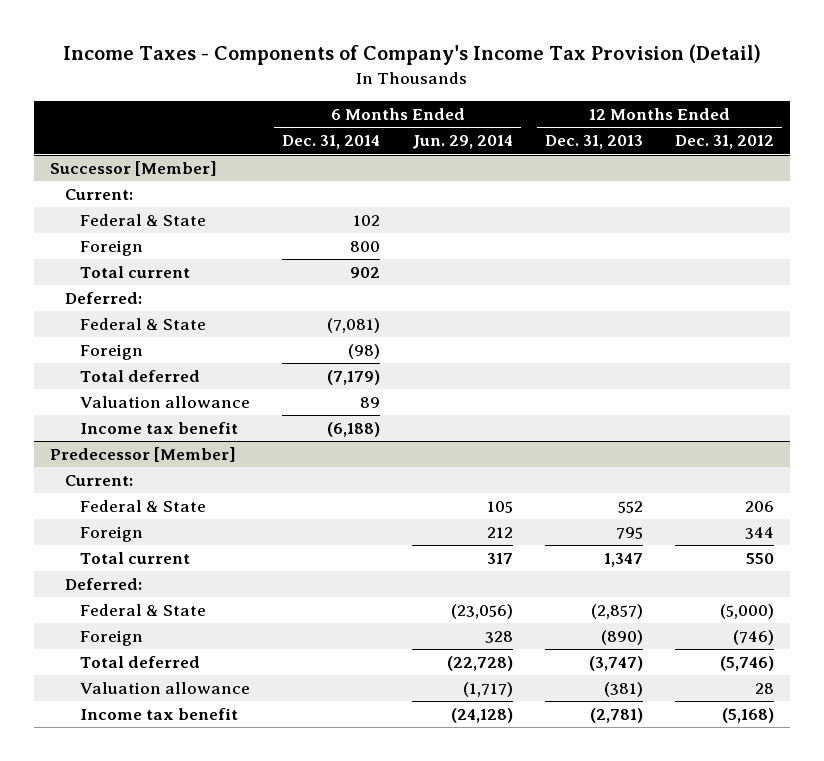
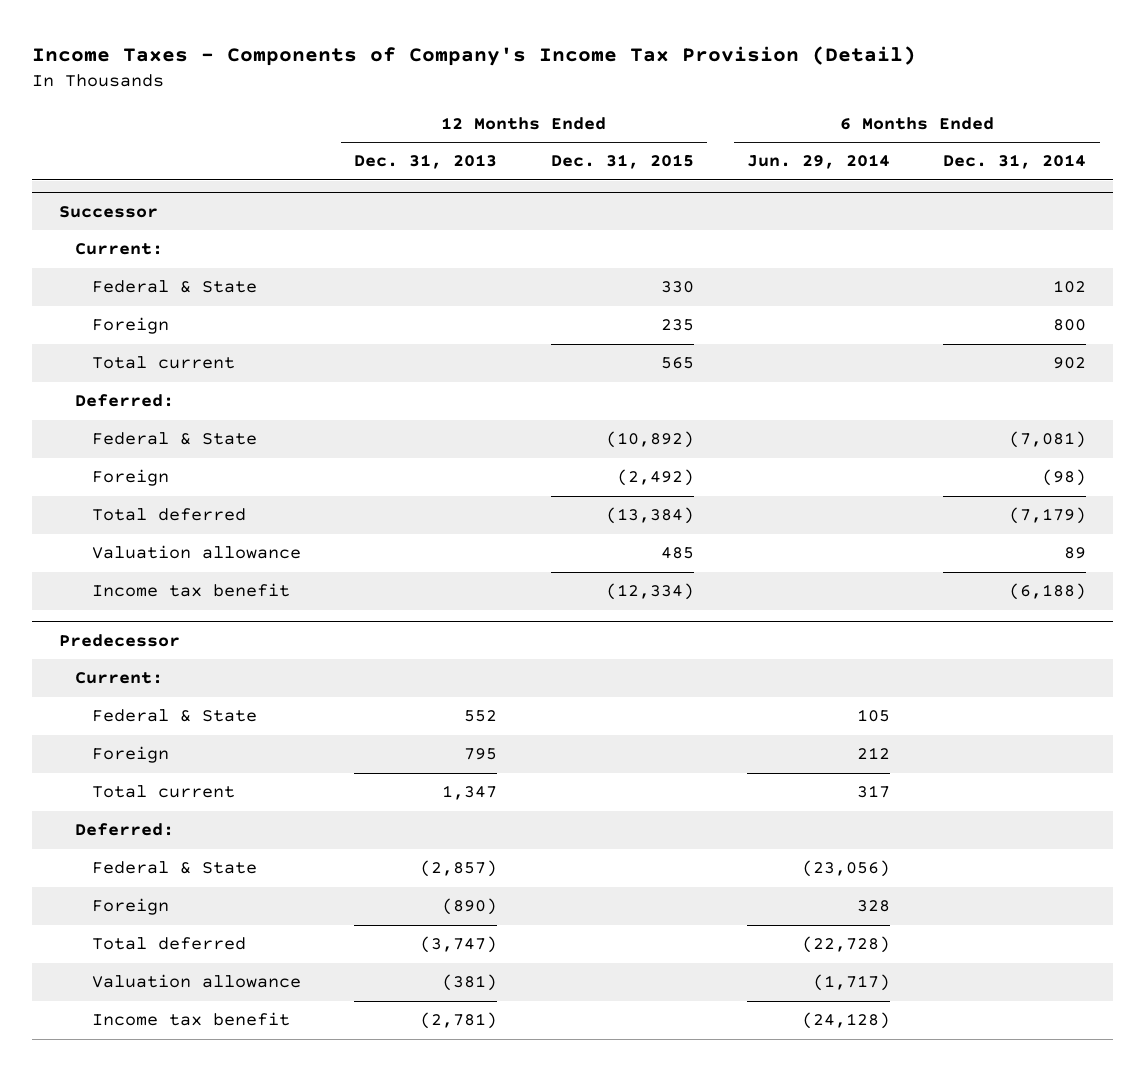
[675,135,775,150] Dec. 31, 2012 -> none
none -> [550,154,694,170] Dec. 31, 2015
[49,161,217,177] Successor [Member] -> [58,205,158,218] Successor
[49,447,236,463] Predecessor [Member] -> [58,633,180,647] Predecessor

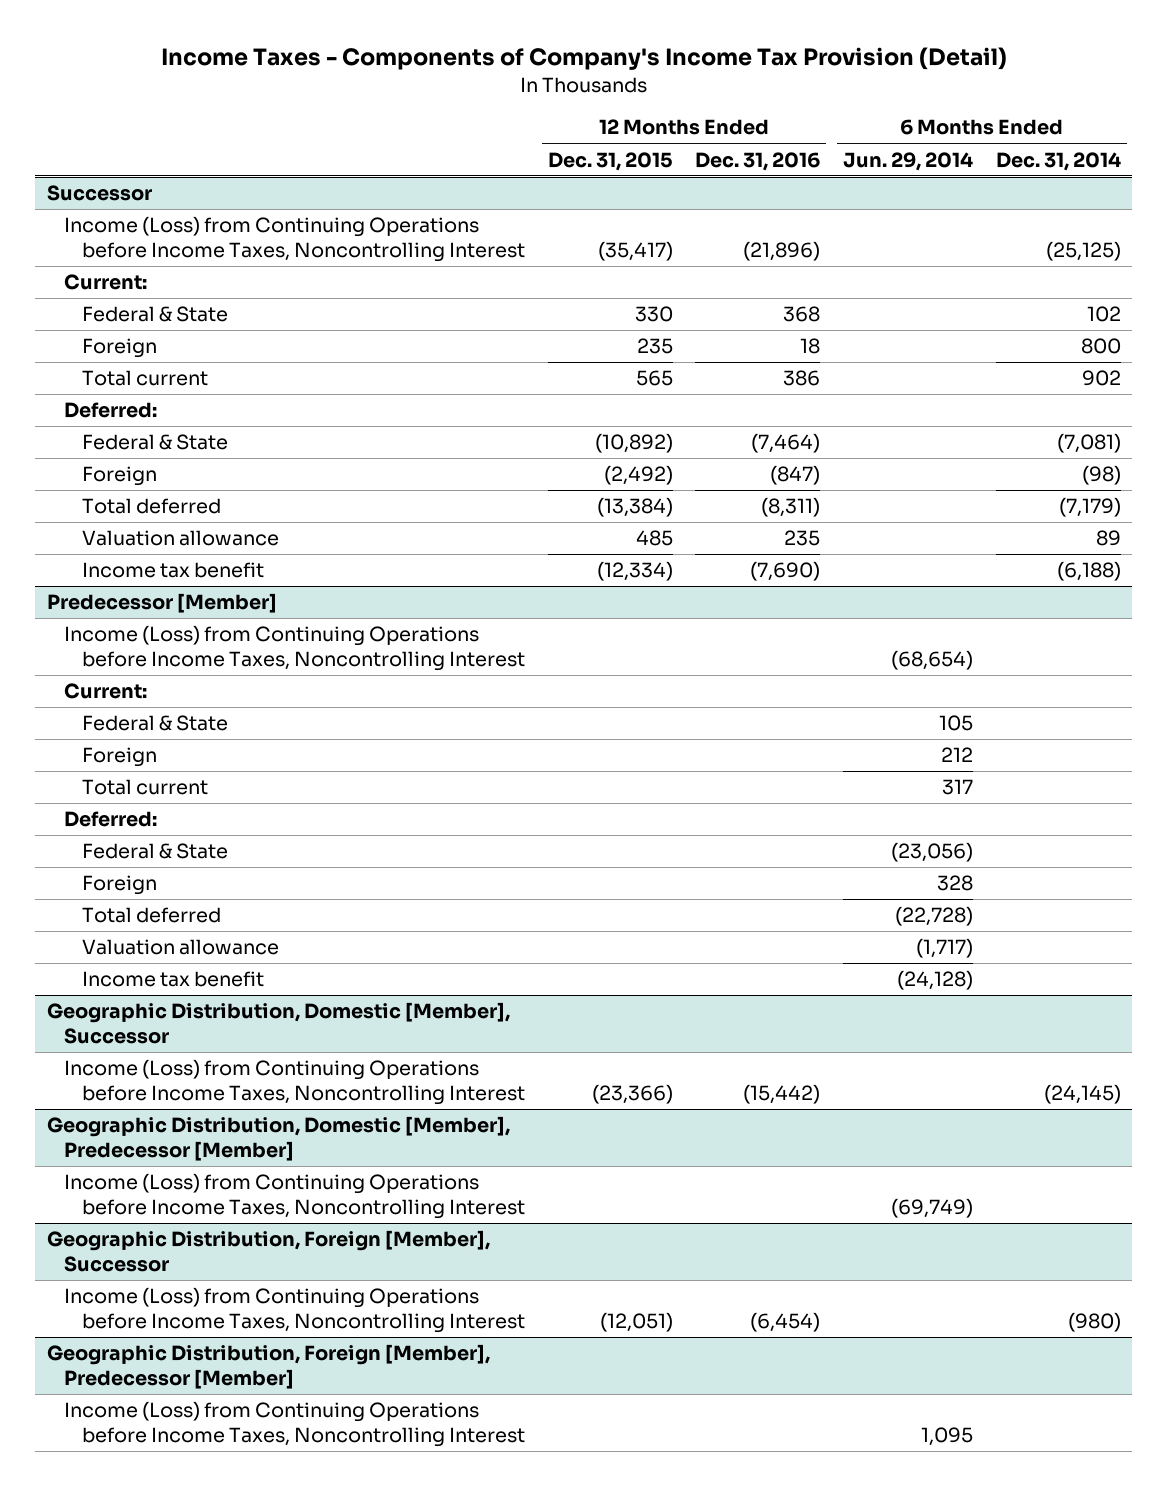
[354,154,498,170] Dec. 31, 2013 -> none
none -> [695,151,821,171] Dec. 31, 2016
none -> [64,216,525,263] Income (Loss) from Continuing Operations before Income Taxes, Noncontrolling Interest
[58,633,180,647] Predecessor -> [46,593,277,614] Predecessor [Member]
none -> [64,625,525,672] Income (Loss) from Continuing Operations before Income Taxes, Noncontrolling Interest
none -> [46,1002,510,1045] Geographic Distribution, Domestic [Member], Successor
none -> [64,1059,525,1106] Income (Loss) from Continuing Operations before Income Taxes, Noncontrolling Interest
none -> [46,1116,510,1162] Geographic Distribution, Domestic [Member], Predecessor [Member]
none -> [64,1173,525,1220] Income (Loss) from Continuing Operations before Income Taxes, Noncontrolling Interest
none -> [46,1230,490,1273] Geographic Distribution, Foreign [Member], Successor
none -> [64,1287,525,1334] Income (Loss) from Continuing Operations before Income Taxes, Noncontrolling Interest
none -> [46,1344,490,1390] Geographic Distribution, Foreign [Member], Predecessor [Member]
none -> [64,1401,525,1448] Income (Loss) from Continuing Operations before Income Taxes, Noncontrolling Interest

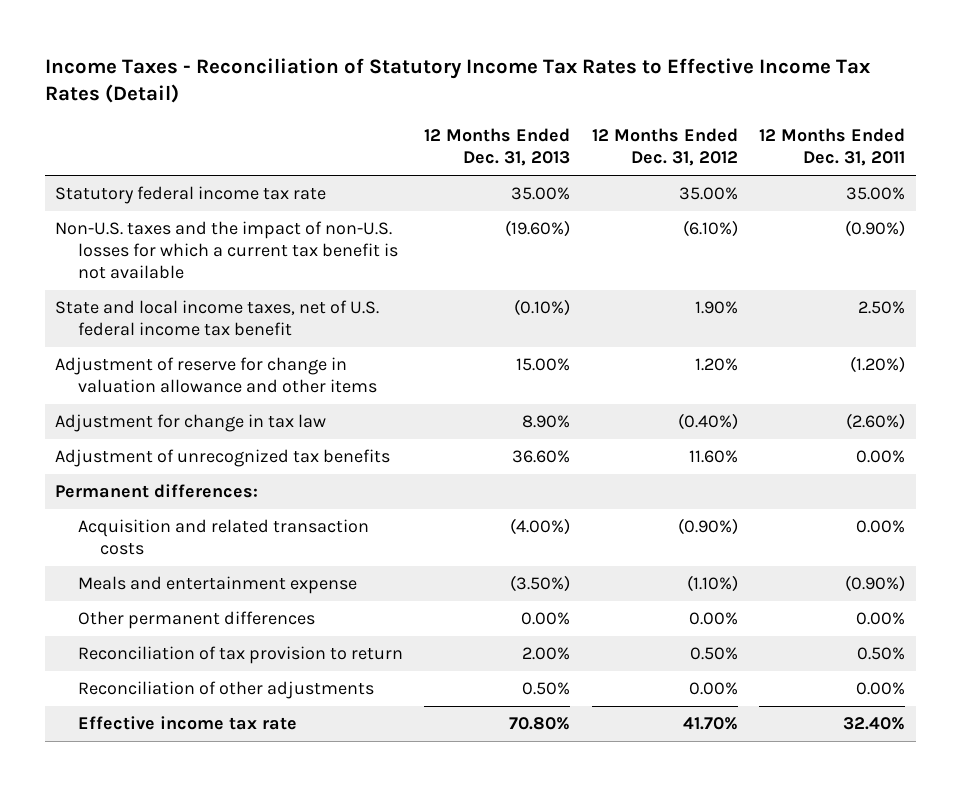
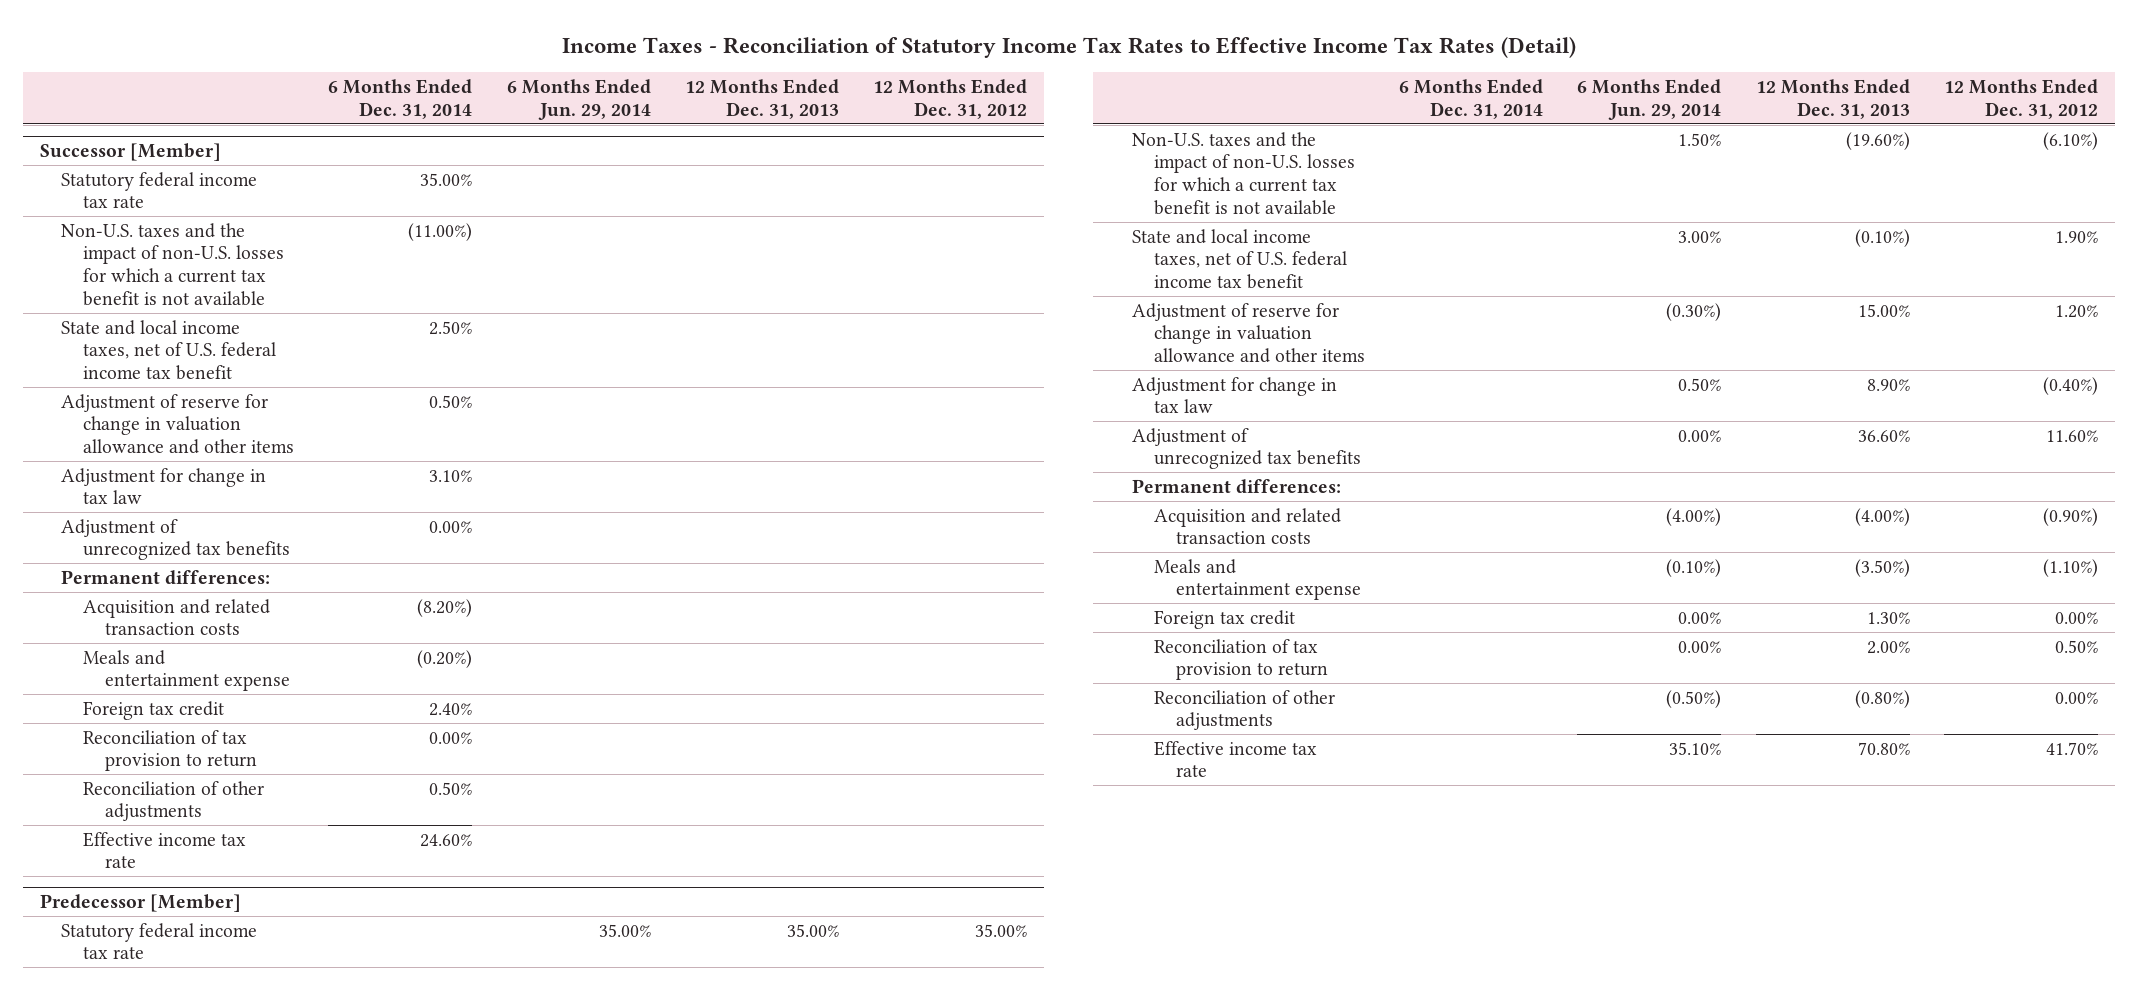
[759,128,906,167] 12 Months Ended Dec. 31, 2011 -> none
none -> [328,79,473,119] 6 Months Ended Dec. 31, 2014
none -> [506,79,651,120] 6 Months Ended Jun. 29, 2014
none -> [39,143,221,162] Successor [Member]
none -> [61,171,258,209] Statutory federal income tax rate
none -> [61,222,285,306] Non-U.S. taxes and the impact of non-U.S. losses for which a current tax benefit is not available
none -> [61,319,277,381] State and local income taxes, net of U.S. federal income tax benefit
none -> [61,393,295,455] Adjustment of reserve for change in valuation allowance and other items
none -> [61,467,267,505] Adjustment for change in tax law
none -> [61,518,291,561] Adjustment of unrecognized tax benefits
none -> [61,569,271,585] Permanent differences:
none -> [83,598,271,636] Acquisition and related transaction costs
none -> [83,649,290,692] Meals and entertainment expense
none -> [83,700,225,720] Foreign tax credit
none -> [83,729,257,772] Reconciliation of tax provision to return
none -> [83,780,265,822] Reconciliation of other adjustments
none -> [83,831,247,869] Effective income tax rate
none -> [39,894,241,913] Predecessor [Member]
[77,611,315,630] Other permanent differences -> none
none -> [1153,609,1295,629] Foreign tax credit
[522,682,571,696] 0.50% -> [1854,689,1910,708] (0.80%)

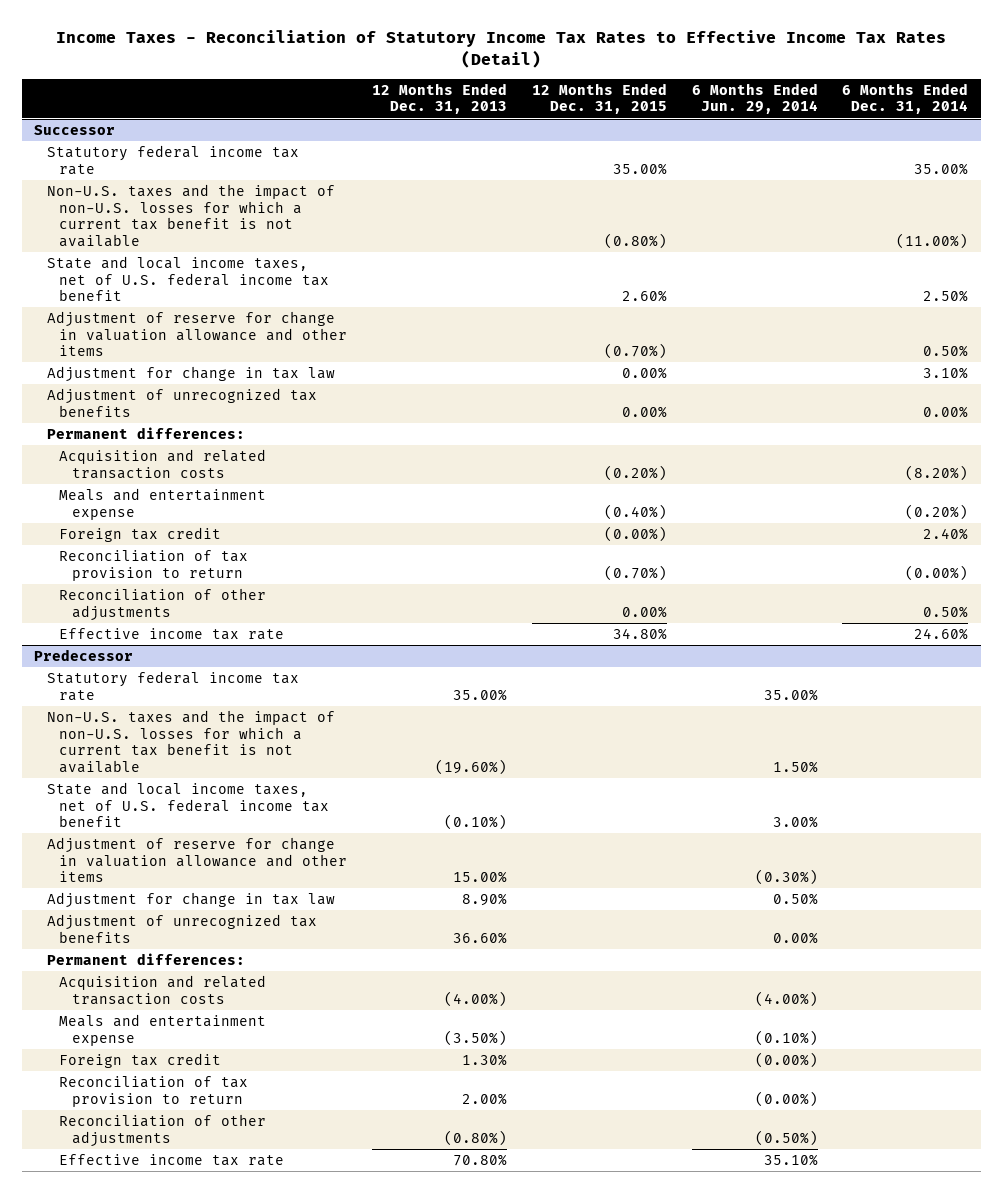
[873,79,1028,119] 12 Months Ended Dec. 31, 2012 -> none
none -> [531,82,667,115] 12 Months Ended Dec. 31, 2015
[39,143,221,162] Successor [Member] -> [34,124,116,135] Successor
[429,731,473,744] 0.00% -> [905,564,969,581] (0.00%)
[39,894,241,913] Predecessor [Member] -> [34,648,134,661] Predecessor
[1678,611,1722,624] 0.00% -> [754,1051,818,1068] (0.00%)
[1678,640,1722,653] 0.00% -> [754,1090,818,1107] (0.00%)

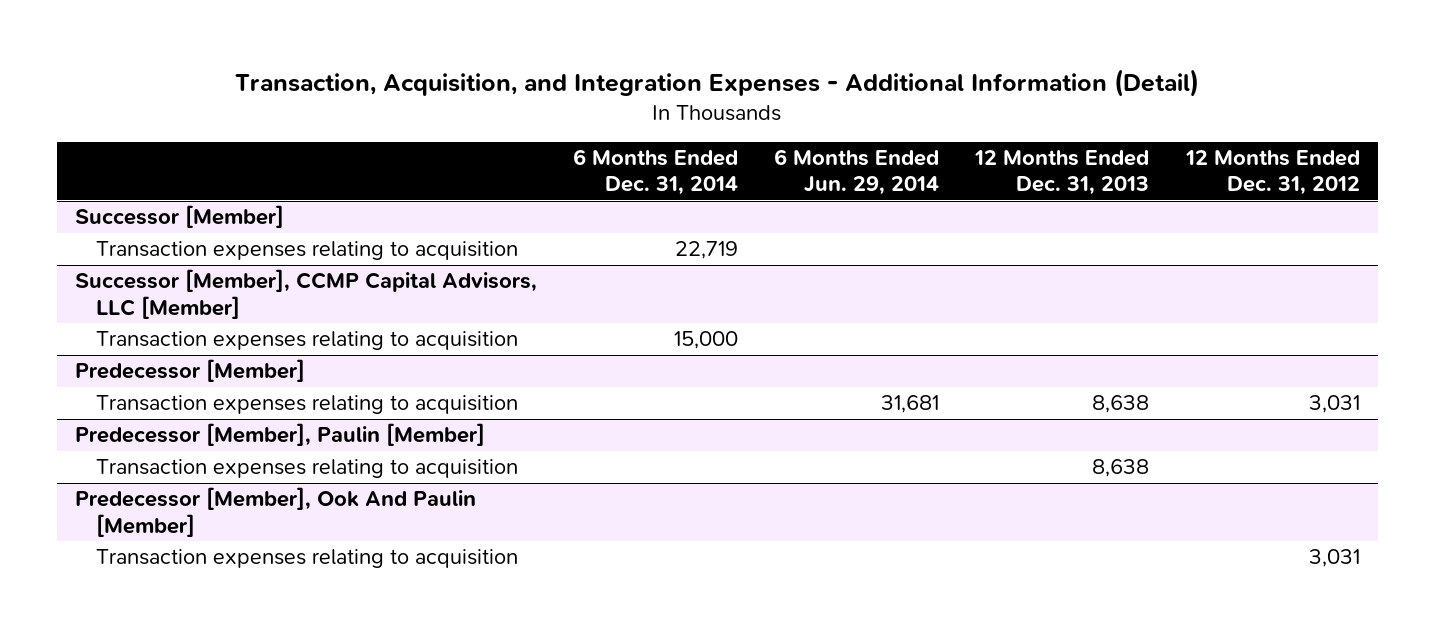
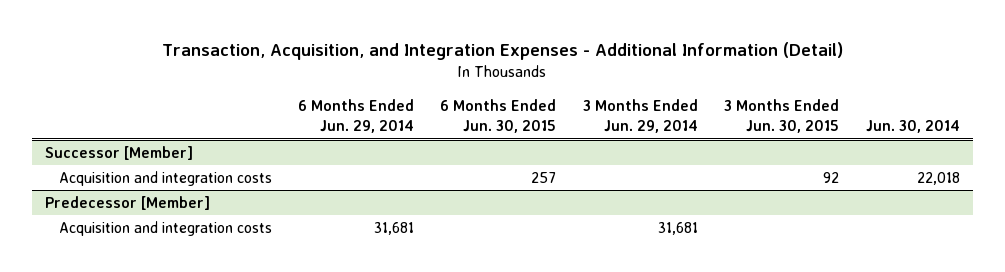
[573,149,739,196] 6 Months Ended Dec. 31, 2014 -> none
[974,150,1150,196] 12 Months Ended Dec. 31, 2013 -> none
[1184,150,1360,196] 12 Months Ended Dec. 31, 2012 -> none
none -> [440,98,557,134] 6 Months Ended Jun. 30, 2015
none -> [582,98,698,134] 3 Months Ended Jun. 29, 2014
none -> [724,98,840,134] 3 Months Ended Jun. 30, 2015
none -> [865,120,960,134] Jun. 30, 2014
[74,269,537,319] Successor [Member], CCMP Capital Advisors, LLC [Member] -> none
[96,331,519,351] Transaction expenses relating to acquisition -> none
[96,241,519,261] Transaction expenses relating to acquisition -> [58,171,272,187] Acquisition and integration costs
[74,423,485,447] Predecessor [Member], Paulin [Member] -> none
[96,459,519,479] Transaction expenses relating to acquisition -> none
[74,487,476,537] Predecessor [Member], Ook And Paulin [Member] -> none
[96,549,519,569] Transaction expenses relating to acquisition -> none
[96,395,519,415] Transaction expenses relating to acquisition -> [58,221,272,237] Acquisition and integration costs

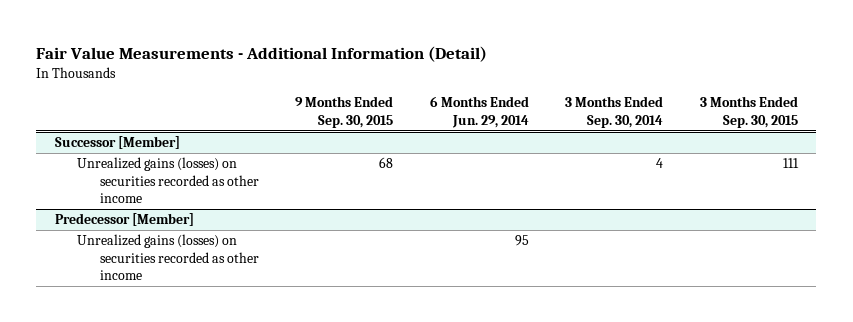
[162,42,844,61] Transaction, Acquisition, and Integration Expenses - Additional Information (Detail) -> [36,45,488,62] Fair Value Measurements - Additional Information (Detail)
[440,98,557,134] 6 Months Ended Jun. 30, 2015 -> none
[582,98,698,134] 3 Months Ended Jun. 29, 2014 -> none
[724,98,840,134] 3 Months Ended Jun. 30, 2015 -> none
[865,120,960,134] Jun. 30, 2014 -> none
none -> [295,96,394,128] 9 Months Ended Sep. 30, 2015
none -> [565,96,664,128] 3 Months Ended Sep. 30, 2014
none -> [699,96,798,128] 3 Months Ended Sep. 30, 2015
[58,171,272,187] Acquisition and integration costs -> none
none -> [77,157,259,204] Unrealized gains (losses) on securities recorded as other income
[58,221,272,237] Acquisition and integration costs -> none
none -> [77,234,259,281] Unrealized gains (losses) on securities recorded as other income

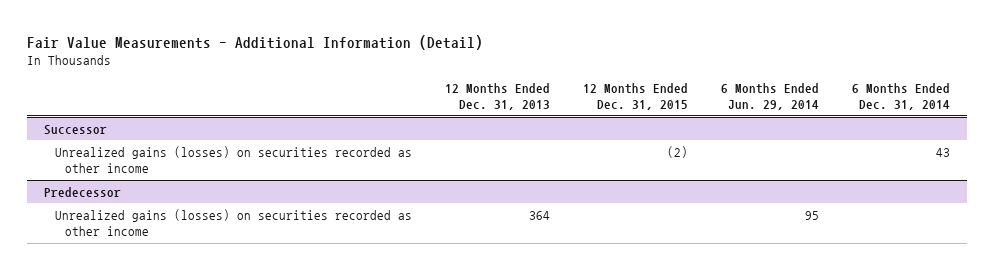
[295,96,394,128] 9 Months Ended Sep. 30, 2015 -> none
[565,96,664,128] 3 Months Ended Sep. 30, 2014 -> none
[699,96,798,128] 3 Months Ended Sep. 30, 2015 -> none
none -> [444,82,550,110] 12 Months Ended Dec. 31, 2013
none -> [582,82,688,110] 12 Months Ended Dec. 31, 2015
none -> [852,82,951,110] 6 Months Ended Dec. 31, 2014
[54,136,180,150] Successor [Member] -> [43,124,107,135] Successor
[54,213,194,227] Predecessor [Member] -> [43,186,121,197] Predecessor

